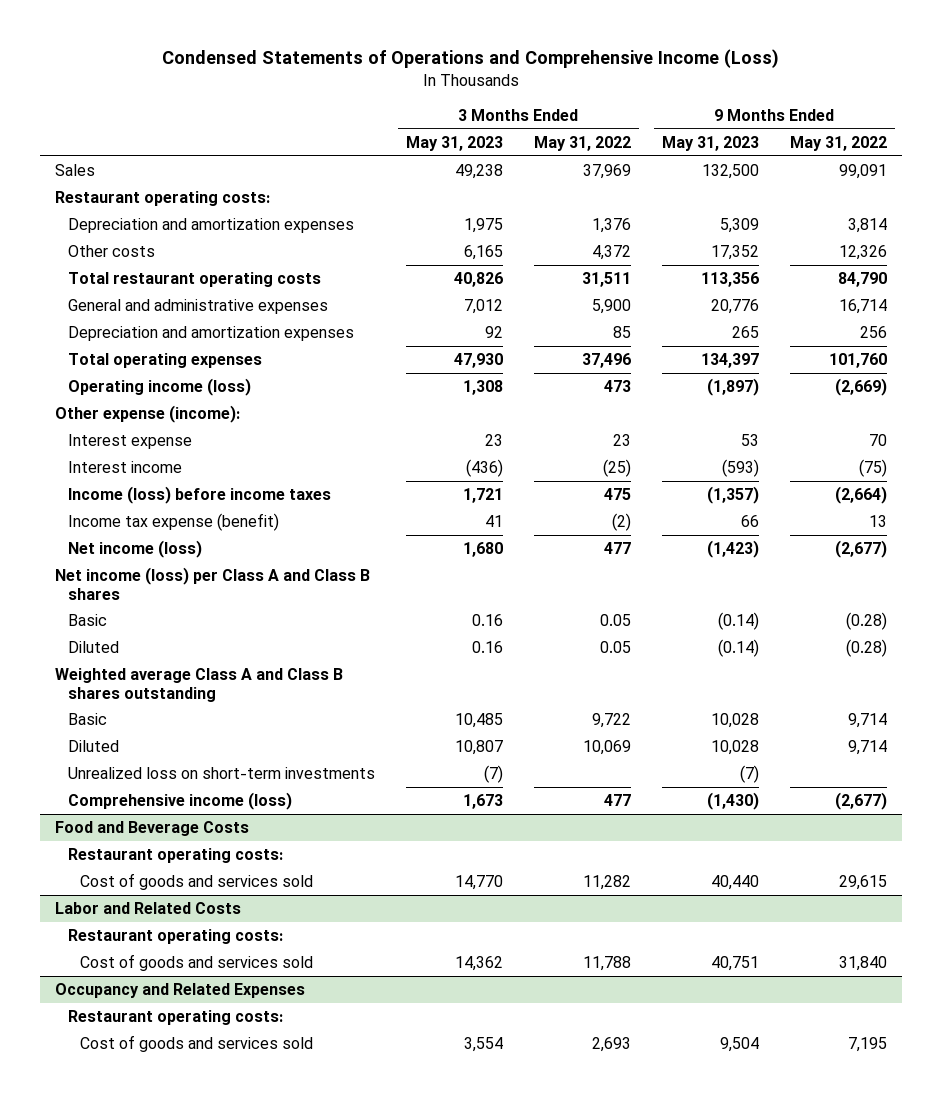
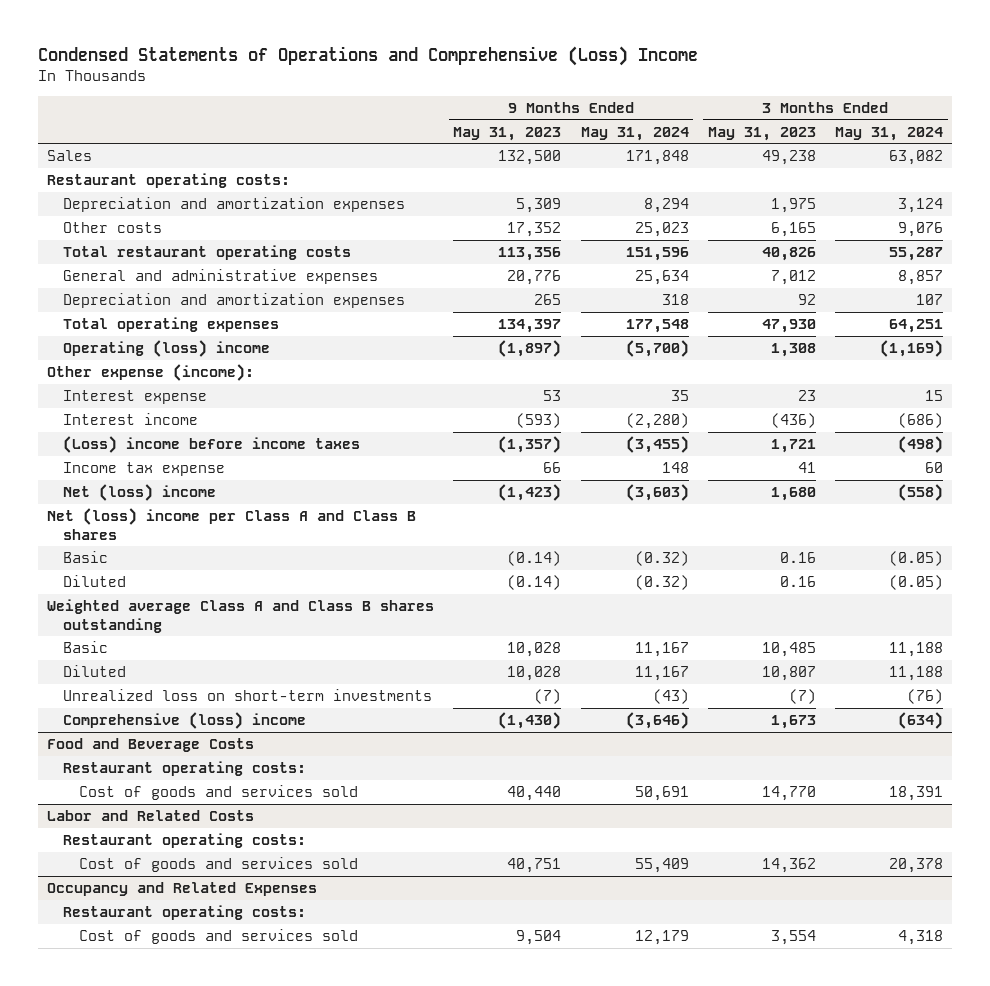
[162,49,780,69] Condensed Statements of Operations and Comprehensive Income (Loss) -> [37,45,698,66] Condensed Statements of Operations and Comprehensive (Loss) Income
[533,135,631,151] May 31, 2022 -> none
[789,135,887,151] May 31, 2022 -> none
none -> [580,126,689,141] May 31, 2024
none -> [834,126,943,141] May 31, 2024
[67,378,251,397] Operating income (loss) -> [63,340,271,358] Operating (loss) income
[67,486,331,505] Income (loss) before income taxes -> [63,436,361,454] (Loss) income before income taxes
[67,513,279,532] Income tax expense (benefit) -> [63,462,226,477] Income tax expense
[67,540,202,559] Net income (loss) -> [63,484,217,502] Net (loss) income
[55,567,371,600] Net income (loss) per Class A and Class B shares -> [47,508,417,540] Net (loss) income per Class A and Class B shares
[67,792,292,811] Comprehensive income (loss) -> [63,712,307,730] Comprehensive (loss) income

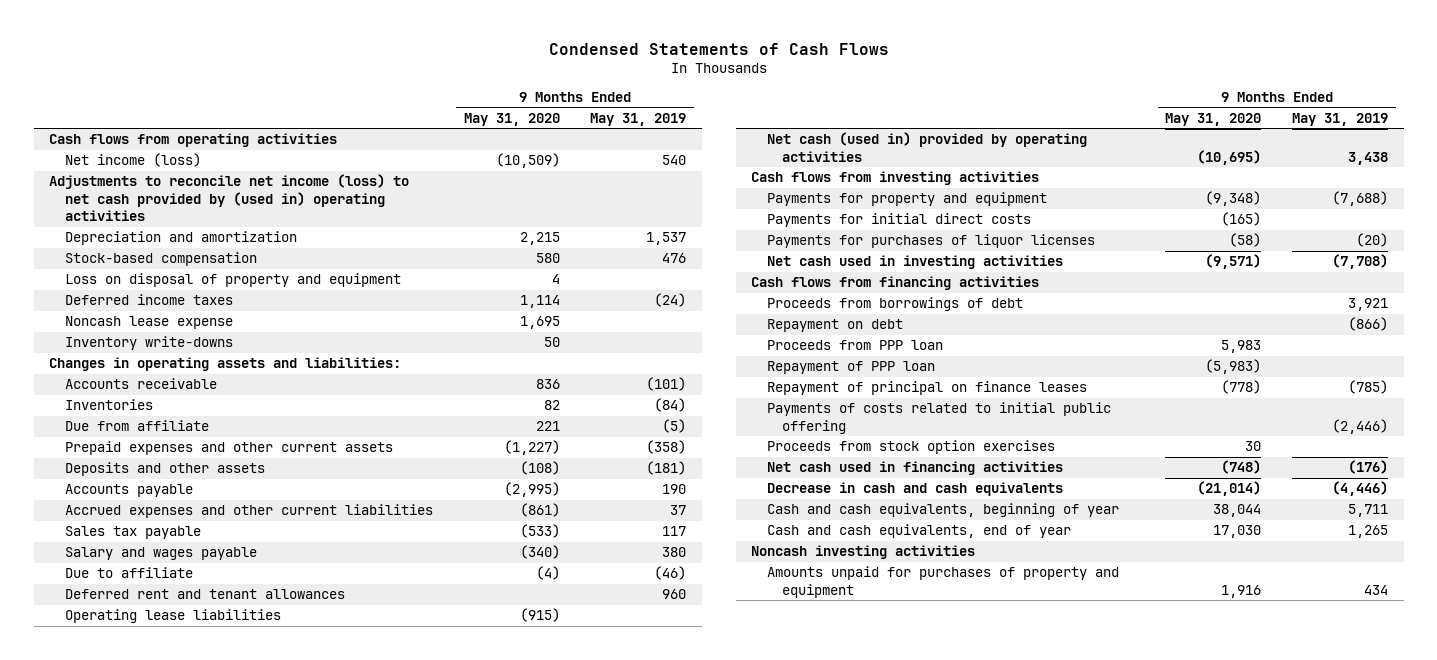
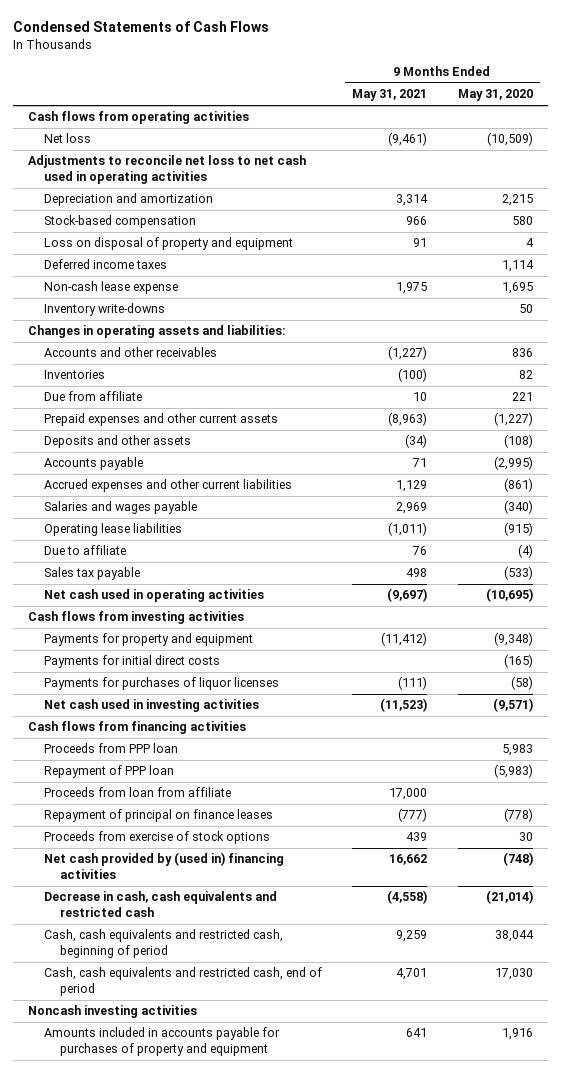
[590,112,687,126] May 31, 2019 -> none
none -> [352,89,428,102] May 31, 2021
[64,153,201,168] Net income (loss) -> [43,133,91,144] Net loss
[49,174,410,222] Adjustments to reconcile net income (loss) to net cash provided by (used in) operating activities -> [28,155,307,184] Adjustments to reconcile net loss to net cash used in operating activities
[64,316,233,330] Noncash lease expense -> [43,281,178,295] Non-cash lease expense
[64,378,217,390] Accounts receivable -> [43,347,217,358] Accounts and other receivables
[64,589,345,600] Deferred rent and tenant allowances -> none
[64,547,257,561] Salary and wages payable -> [43,501,197,515] Salaries and wages payable
[64,567,193,579] Due to affiliate -> [43,545,126,556] Due to affiliate
[64,526,201,540] Sales tax payable -> [43,567,140,581] Sales tax payable
[766,132,1087,162] Net cash (used in) provided by operating activities -> [43,589,264,603] Net cash used in operating activities
[766,297,1023,312] Proceeds from borrowings of debt -> none
[766,319,903,333] Repayment on debt -> none
none -> [43,787,231,798] Proceeds from loan from affiliate
[766,402,1111,434] Payments of costs related to initial public offering -> none
[766,440,1055,455] Proceeds from stock option exercises -> [43,831,270,845] Proceeds from exercise of stock options
[766,461,1063,476] Net cash used in financing activities -> [43,852,284,879] Net cash provided by (used in) financing activities
[766,482,1063,497] Decrease in cash and cash equivalents -> [43,891,277,917] Decrease in cash, cash equivalents and restricted cash
[766,503,1119,518] Cash and cash equivalents, beginning of year -> [43,929,283,958] Cash, cash equivalents and restricted cash, beginning of period
[766,524,1071,539] Cash and cash equivalents, end of year -> [43,967,322,996] Cash, cash equivalents and restricted cash, end of period
[766,566,1119,598] Amounts unpaid for purchases of property and equipment -> [43,1027,280,1056] Amounts included in accounts payable for purchases of property and equipment

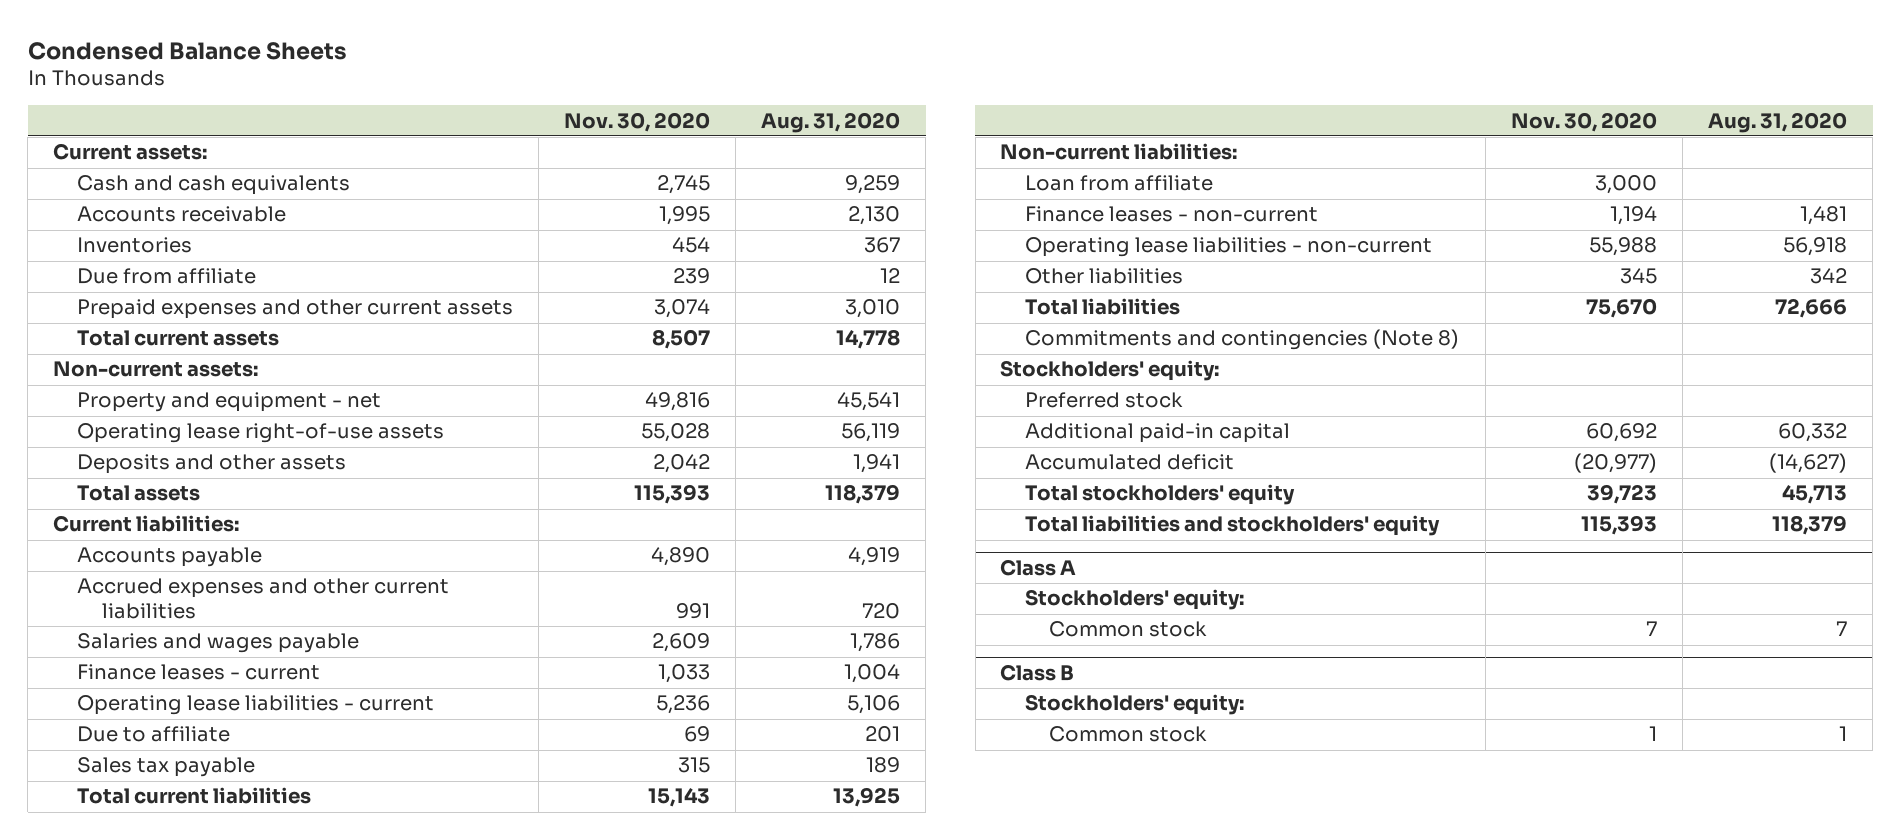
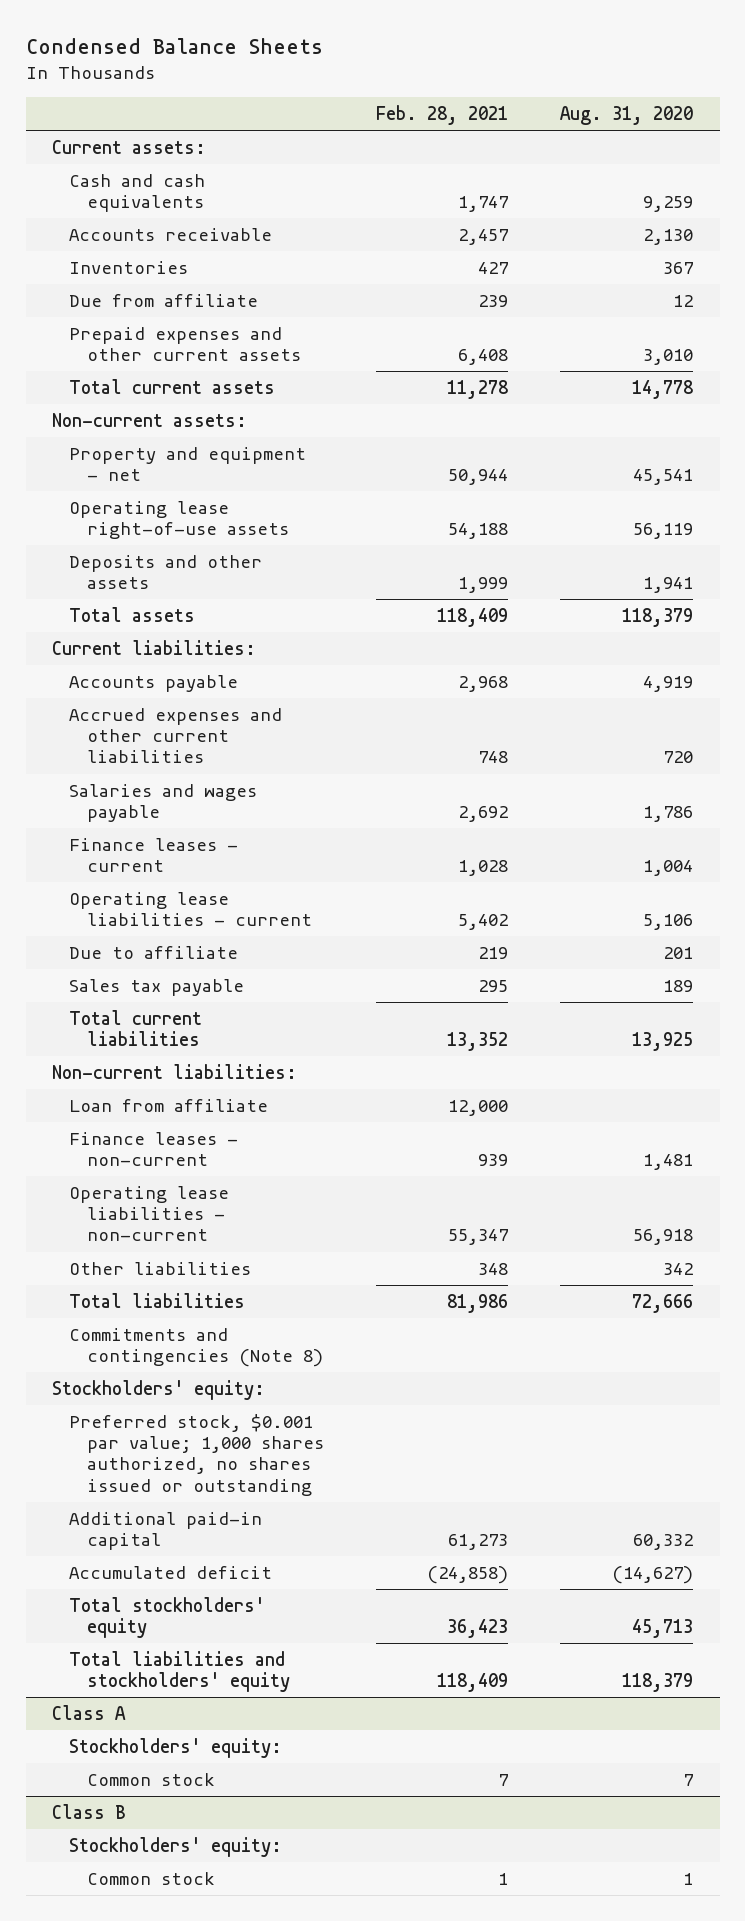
[564,111,711,132] Nov. 30, 2020 -> none
none -> [376,104,509,125] Feb. 28, 2021
[1024,392,1183,409] Preferred stock -> [69,1413,325,1496] Preferred stock, $0.001 par value; 1,000 shares authorized, no shares issued or outstanding

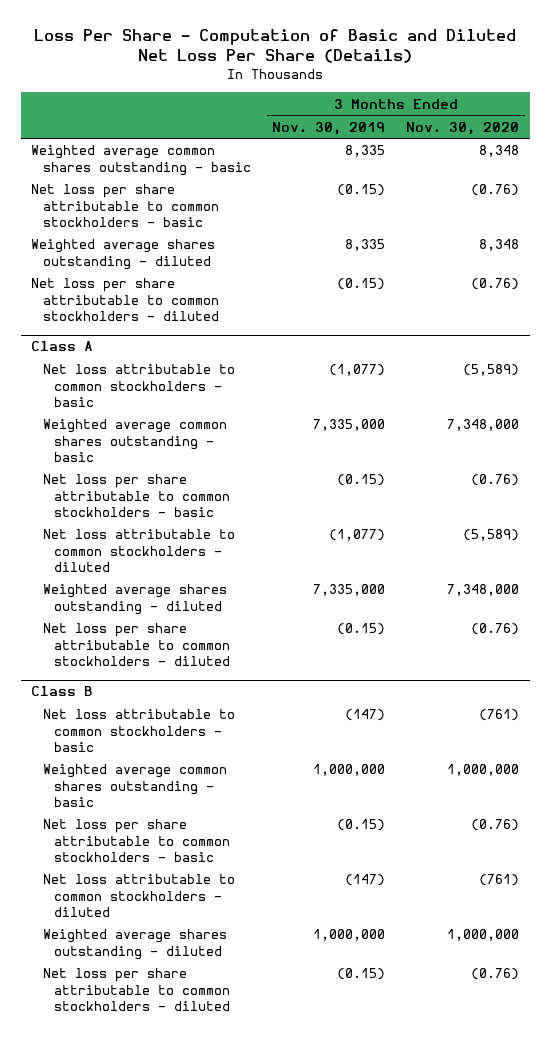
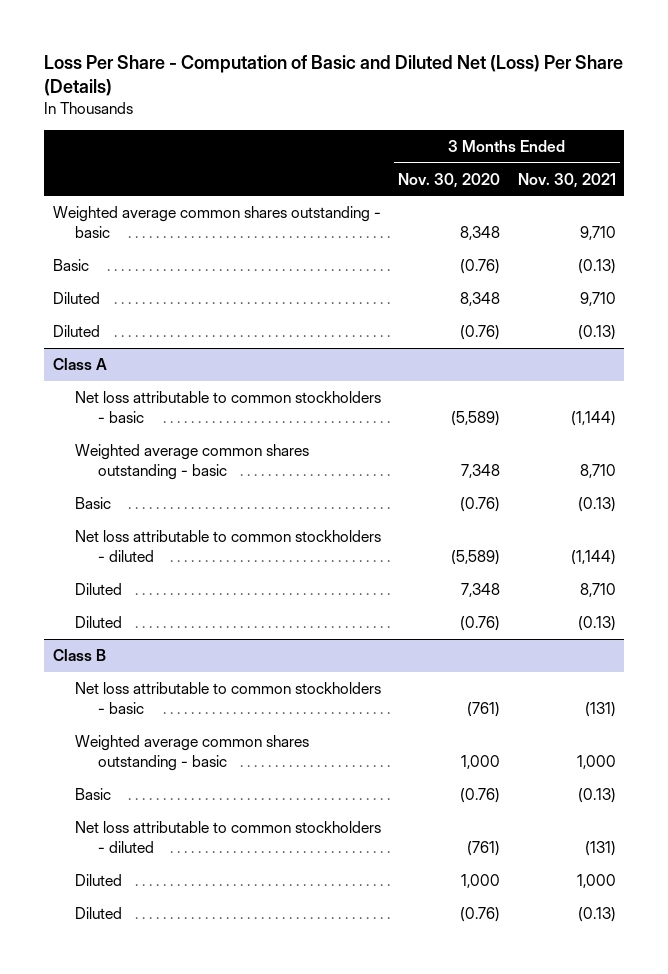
[34,29,517,64] Loss Per Share - Computation of Basic and Diluted Net Loss Per Share (Details) -> [44,54,624,96] Loss Per Share - Computation of Basic and Diluted Net (Loss) Per Share (Details)
[271,121,385,135] Nov. 30, 2019 -> none
none -> [517,172,616,188] Nov. 30, 2021
[31,184,219,227] Net loss per share attributable to common stockholders - basic -> [52,259,89,272] Basic
[31,239,216,270] Weighted average shares outstanding - diluted -> [52,292,100,305] Diluted
[31,278,219,321] Net loss per share attributable to common stockholders - diluted -> [52,325,100,338] Diluted
[447,419,520,432] 7,348,000 -> [461,464,501,479] 7,348
[42,474,230,517] Net loss per share attributable to common stockholders - basic -> [75,497,112,510] Basic
[42,584,227,615] Weighted average shares outstanding - diluted -> [75,583,123,596] Diluted
[447,584,520,597] 7,348,000 -> [461,583,501,598] 7,348
[42,623,230,666] Net loss per share attributable to common stockholders - diluted -> [75,616,123,629] Diluted
[447,764,520,777] 1,000,000 -> [461,755,501,770] 1,000
[42,819,230,862] Net loss per share attributable to common stockholders - basic -> [75,788,112,801] Basic
[42,929,227,960] Weighted average shares outstanding - diluted -> [75,874,123,887] Diluted
[447,929,520,942] 1,000,000 -> [461,874,501,889] 1,000
[42,968,230,1011] Net loss per share attributable to common stockholders - diluted -> [75,907,123,920] Diluted

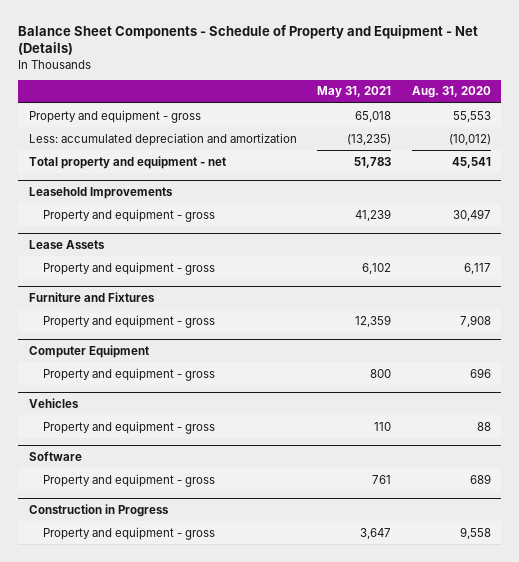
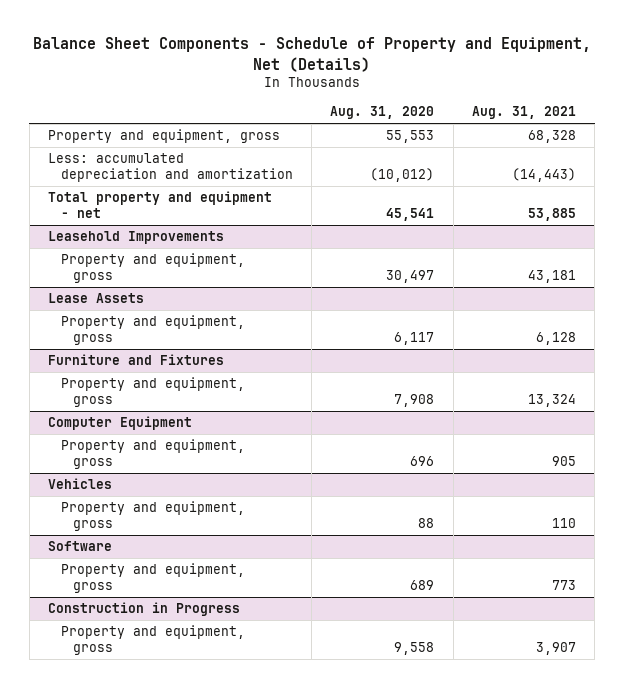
[18,24,479,56] Balance Sheet Components - Schedule of Property and Equipment - Net (Details) -> [33,37,592,72] Balance Sheet Components - Schedule of Property and Equipment, Net (Details)
[317,86,392,99] May 31, 2021 -> none
none -> [472,106,577,120] Aug. 31, 2021
[28,109,201,123] Property and equipment - gross -> [48,129,281,144] Property and equipment, gross
[43,208,216,222] Property and equipment - gross -> [60,253,245,284] Property and equipment, gross
[43,261,216,275] Property and equipment - gross -> [60,315,245,346] Property and equipment, gross
[43,314,216,328] Property and equipment - gross -> [60,377,245,408] Property and equipment, gross
[43,367,216,381] Property and equipment - gross -> [60,439,245,470] Property and equipment, gross
[43,420,216,434] Property and equipment - gross -> [60,501,245,532] Property and equipment, gross
[43,473,216,487] Property and equipment - gross -> [60,563,245,594] Property and equipment, gross
[43,526,216,540] Property and equipment - gross -> [60,625,245,656] Property and equipment, gross

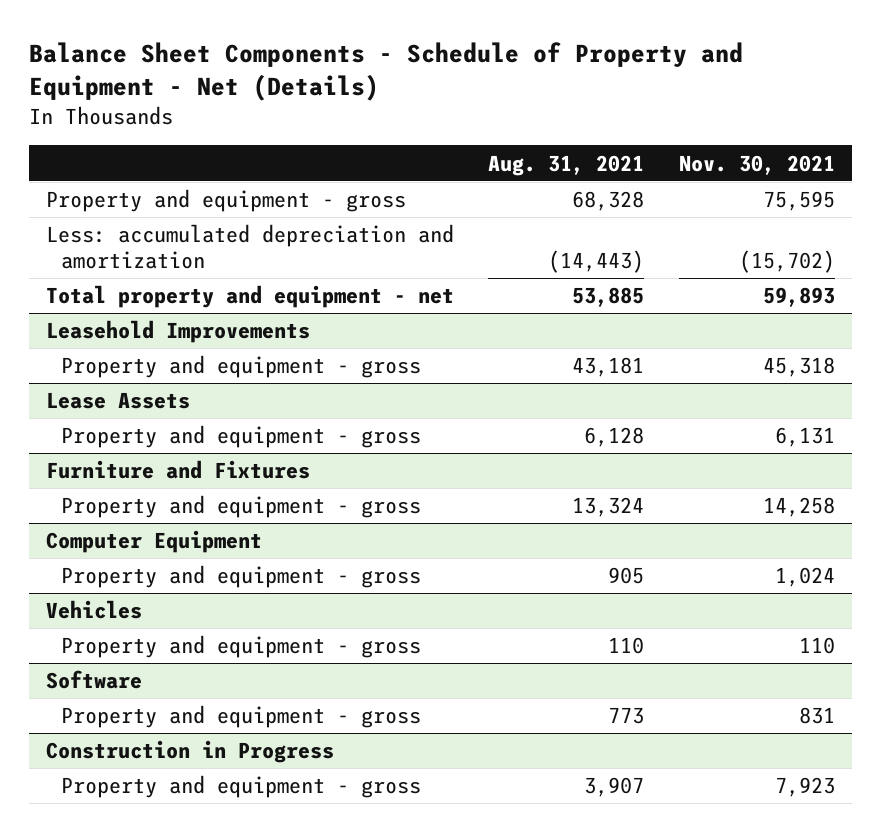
[33,37,592,72] Balance Sheet Components - Schedule of Property and Equipment, Net (Details) -> [28,41,743,102] Balance Sheet Components - Schedule of Property and Equipment - Net (Details)
[330,106,435,120] Aug. 31, 2020 -> none
none -> [678,154,835,175] Nov. 30, 2021
[48,129,281,144] Property and equipment, gross -> [45,189,406,213] Property and equipment - gross
[60,253,245,284] Property and equipment, gross -> [61,355,422,379] Property and equipment - gross
[60,315,245,346] Property and equipment, gross -> [61,425,422,449] Property and equipment - gross
[60,377,245,408] Property and equipment, gross -> [61,495,422,519] Property and equipment - gross
[60,439,245,470] Property and equipment, gross -> [61,565,422,589] Property and equipment - gross
[60,501,245,532] Property and equipment, gross -> [61,635,422,659] Property and equipment - gross
[60,563,245,594] Property and equipment, gross -> [61,705,422,729] Property and equipment - gross
[60,625,245,656] Property and equipment, gross -> [61,775,422,799] Property and equipment - gross

